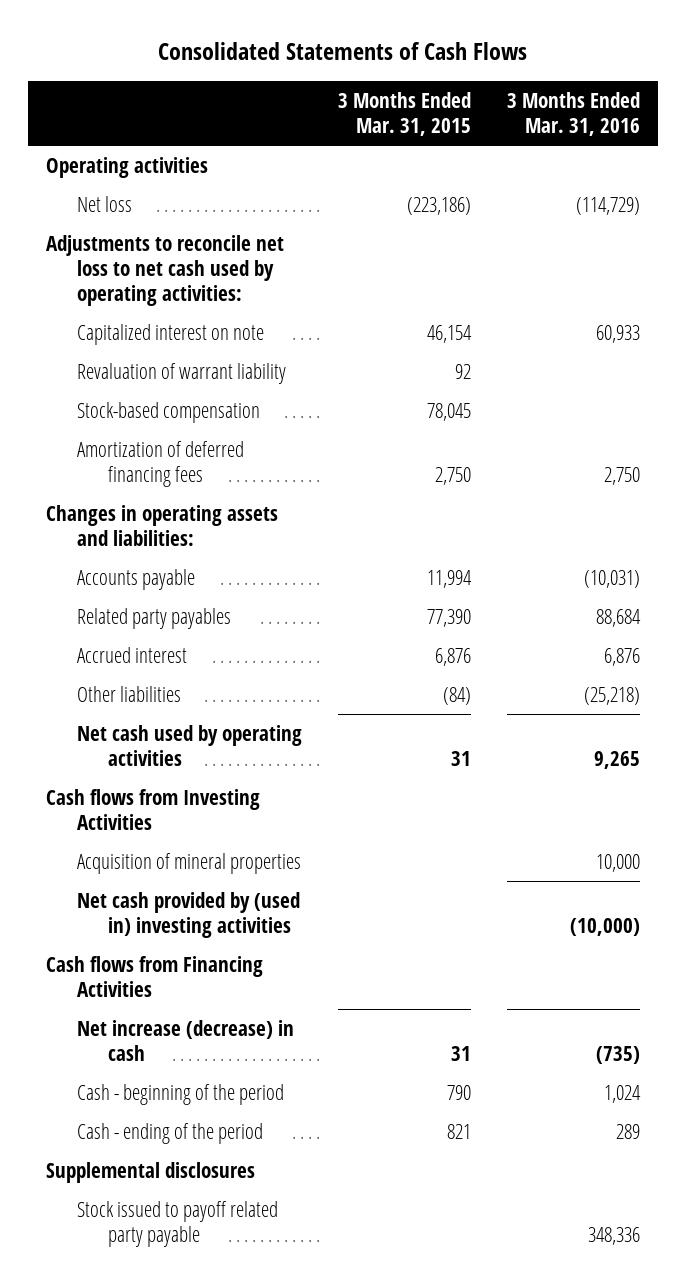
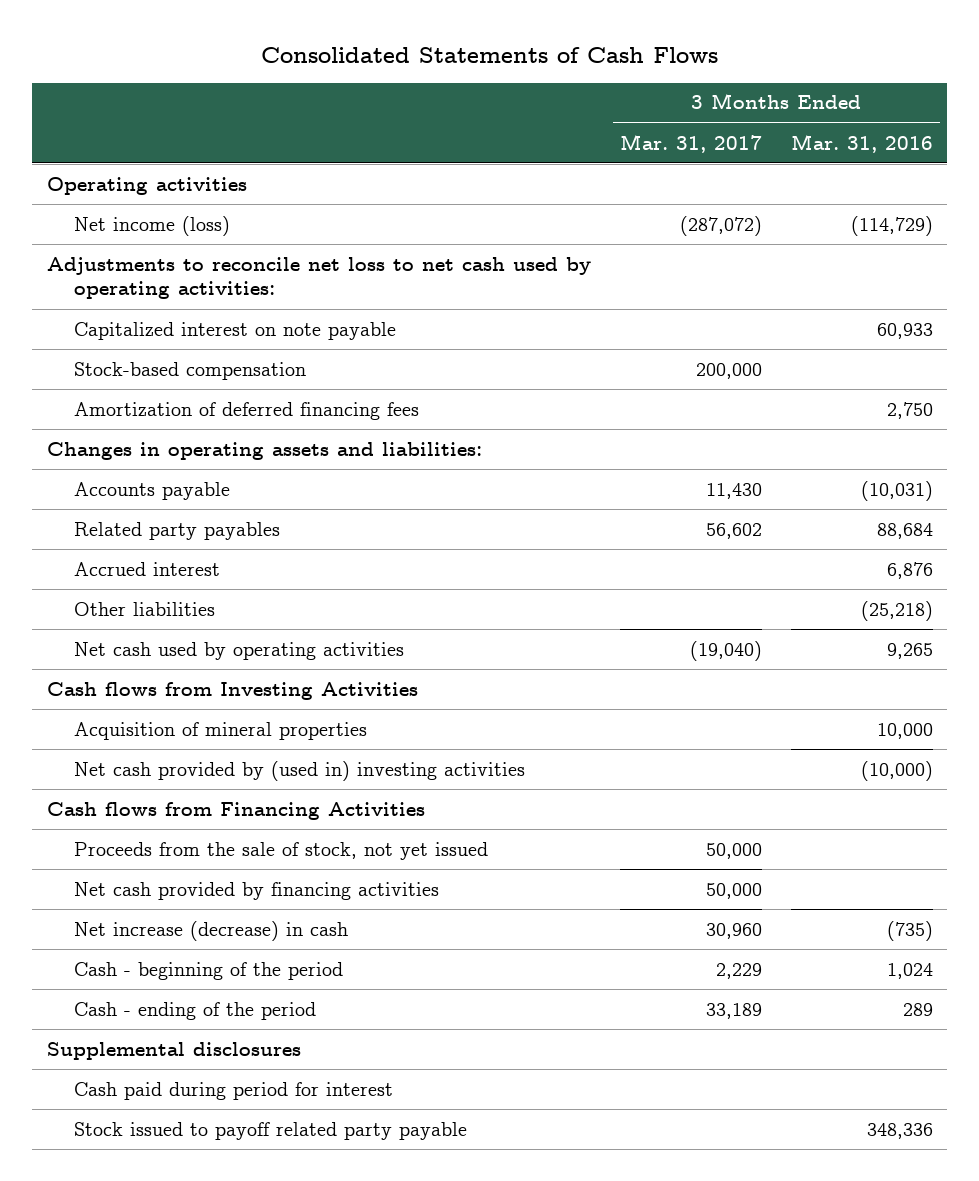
[337,92,471,137] 3 Months Ended Mar. 31, 2015 -> none
none -> [619,133,762,153] Mar. 31, 2017
[76,195,132,212] Net loss -> [74,215,231,236] Net income (loss)
[76,362,286,384] Revaluation of warrant liability -> none
[76,323,264,345] Capitalized interest on note -> [74,321,397,340] Capitalized interest on note payable
none -> [74,841,489,860] Proceeds from the sale of stock, not yet issued
none -> [74,881,440,900] Net cash provided by financing activities
none -> [74,1081,394,1100] Cash paid during period for interest

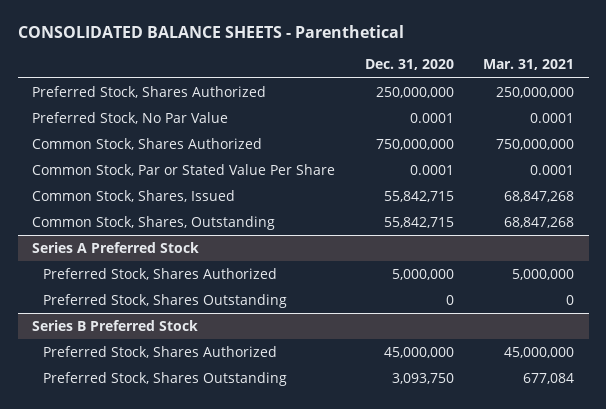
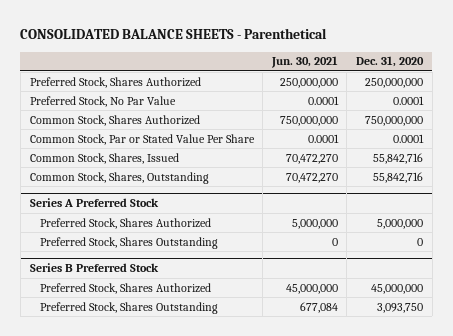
[483,59,575,71] Mar. 31, 2021 -> none
none -> [270,56,338,69] Jun. 30, 2021
[383,190,454,202] 55,842,715 -> [373,152,424,164] 55,842,716
[383,216,454,228] 55,842,715 -> [373,171,424,183] 55,842,716

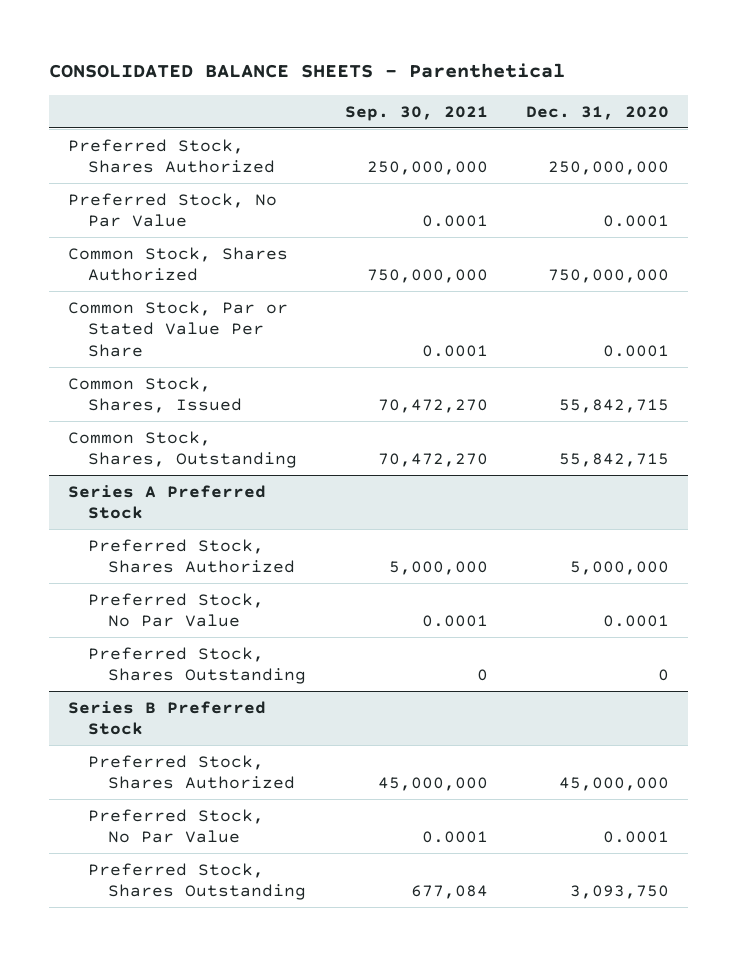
[270,56,338,69] Jun. 30, 2021 -> none
none -> [344,105,488,121] Sep. 30, 2021
[373,152,424,164] 55,842,716 -> [558,399,669,414] 55,842,715
[373,171,424,183] 55,842,716 -> [558,453,669,468] 55,842,715
none -> [88,592,265,628] Preferred Stock, No Par Value
none -> [88,808,265,844] Preferred Stock, No Par Value

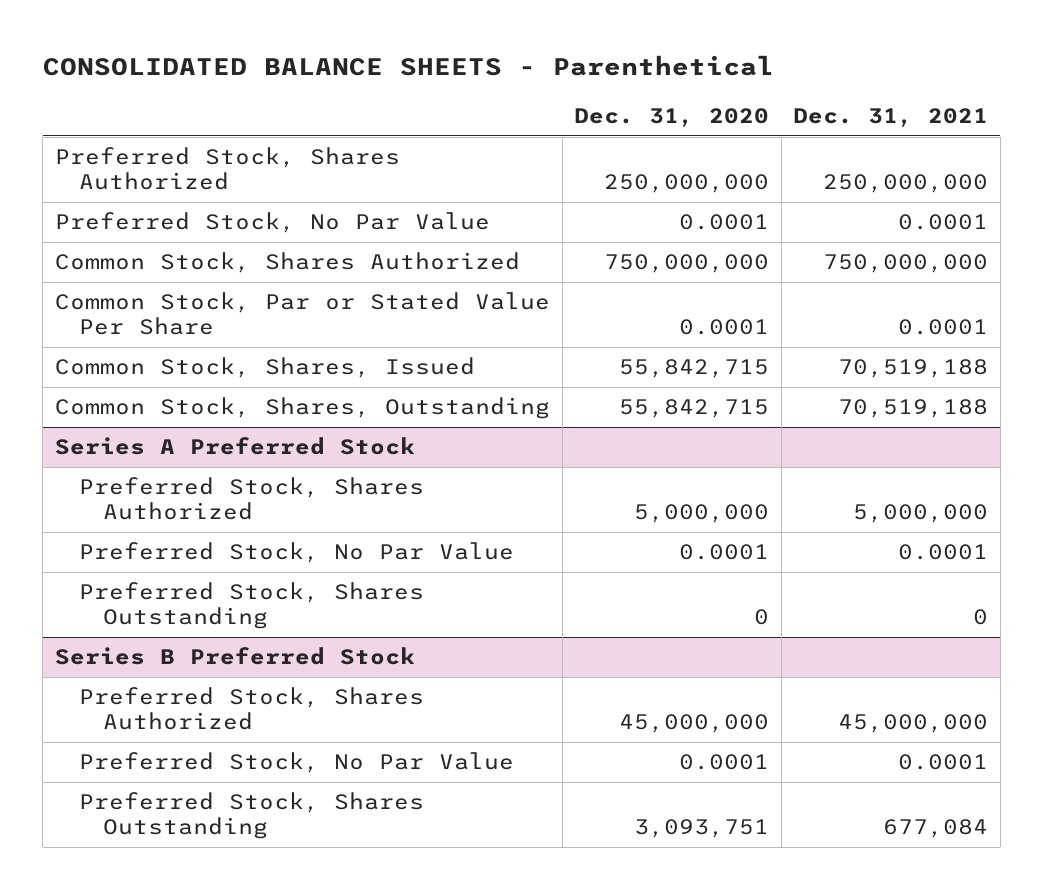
[344,105,488,121] Sep. 30, 2021 -> none
none -> [793,108,989,128] Dec. 31, 2021
[569,885,669,900] 3,093,750 -> [634,819,770,839] 3,093,751

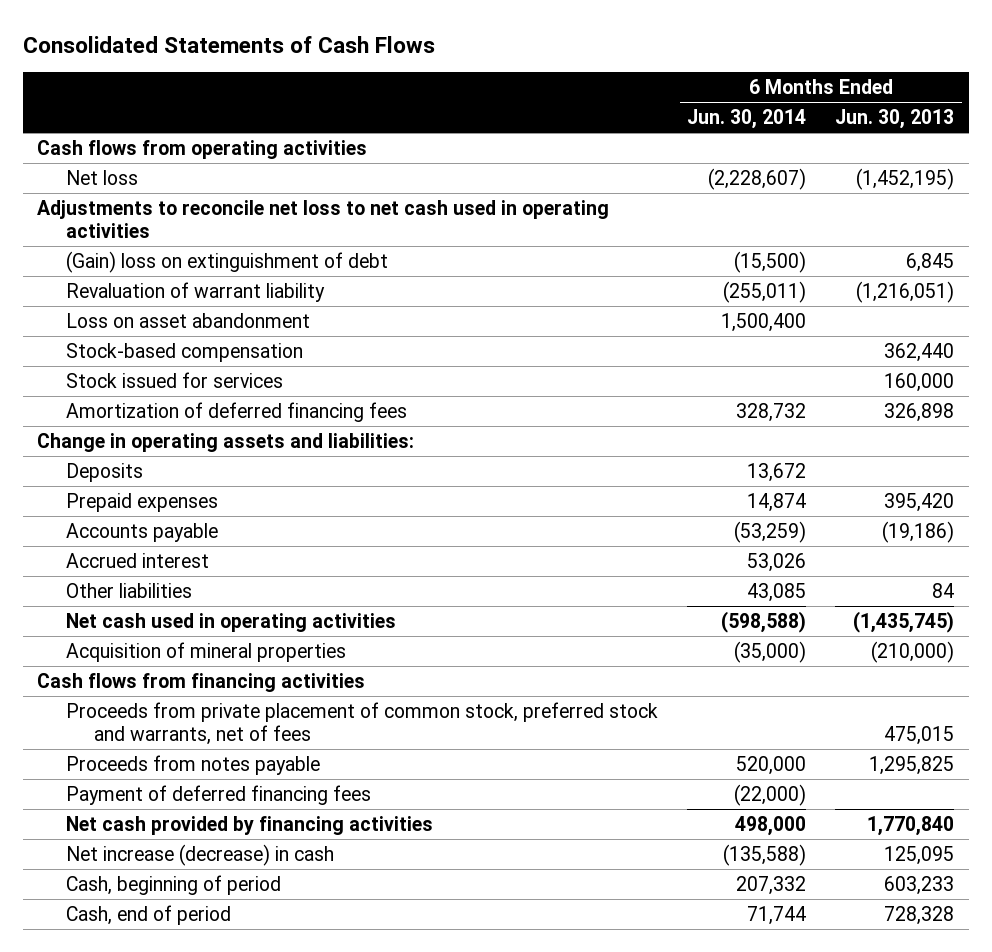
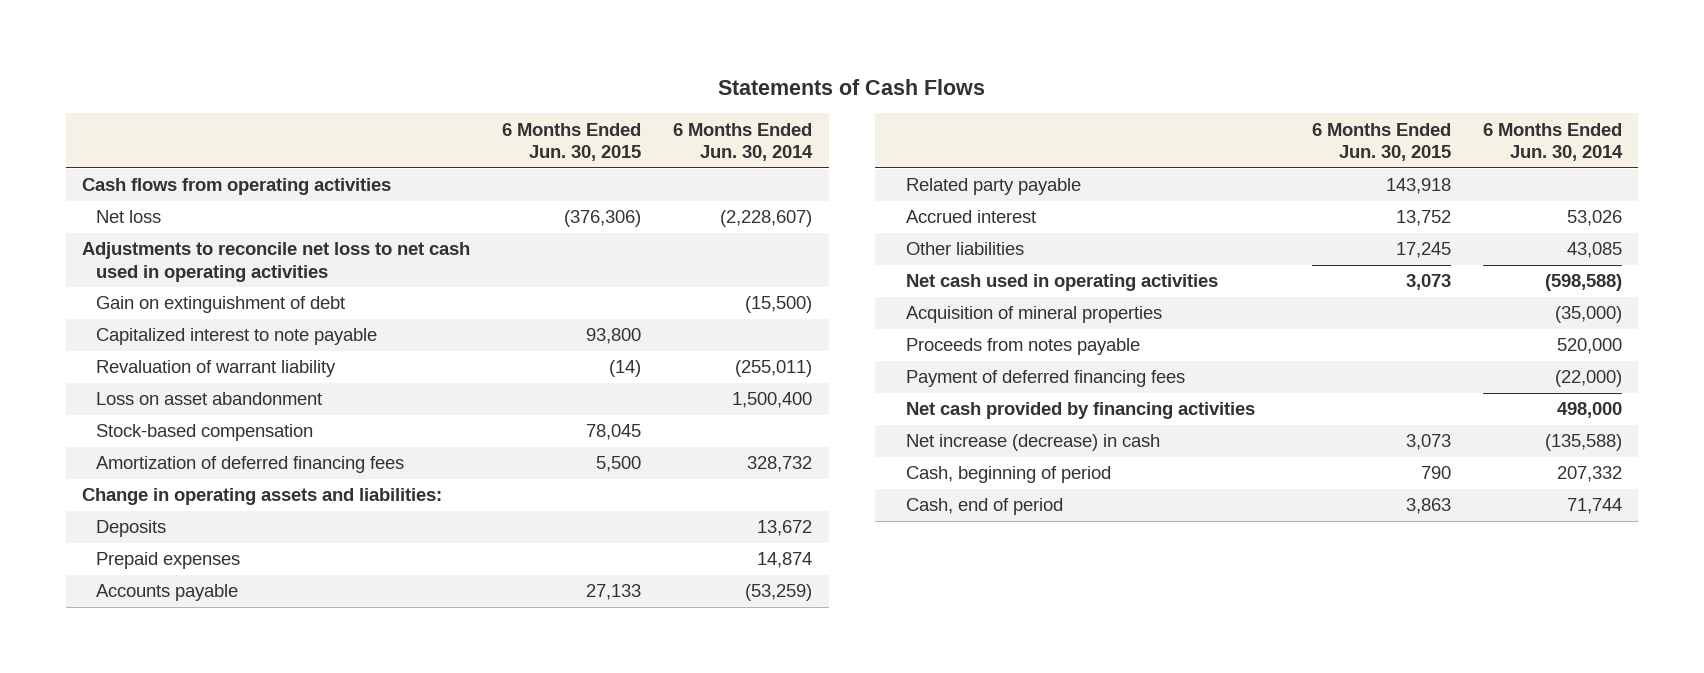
[22,35,435,53] Consolidated Statements of Cash Flows -> [718,78,986,95] Statements of Cash Flows
[835,109,955,130] Jun. 30, 2013 -> none
none -> [502,122,642,162] 6 Months Ended Jun. 30, 2015
[65,250,388,273] (Gain) loss on extinguishment of debt -> [96,296,346,314] Gain on extinguishment of debt
none -> [96,328,378,346] Capitalized interest to note payable
[65,371,283,388] Stock issued for services -> none
none -> [905,178,1081,196] Related party payable
[37,672,366,692] Cash flows from financing activities -> none
[65,701,658,746] Proceeds from private placement of common stock, preferred stock and warrants, net of fees -> none

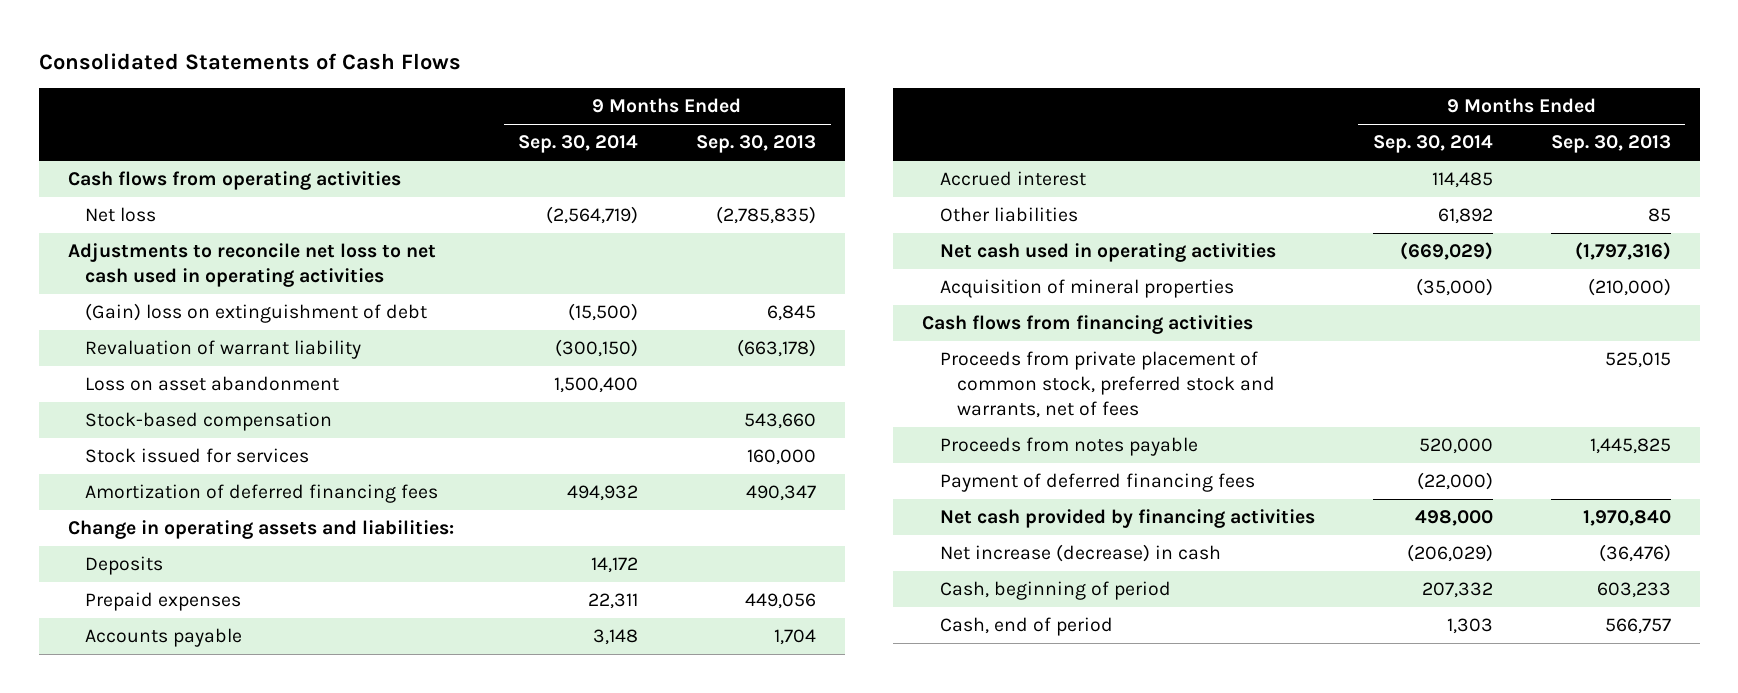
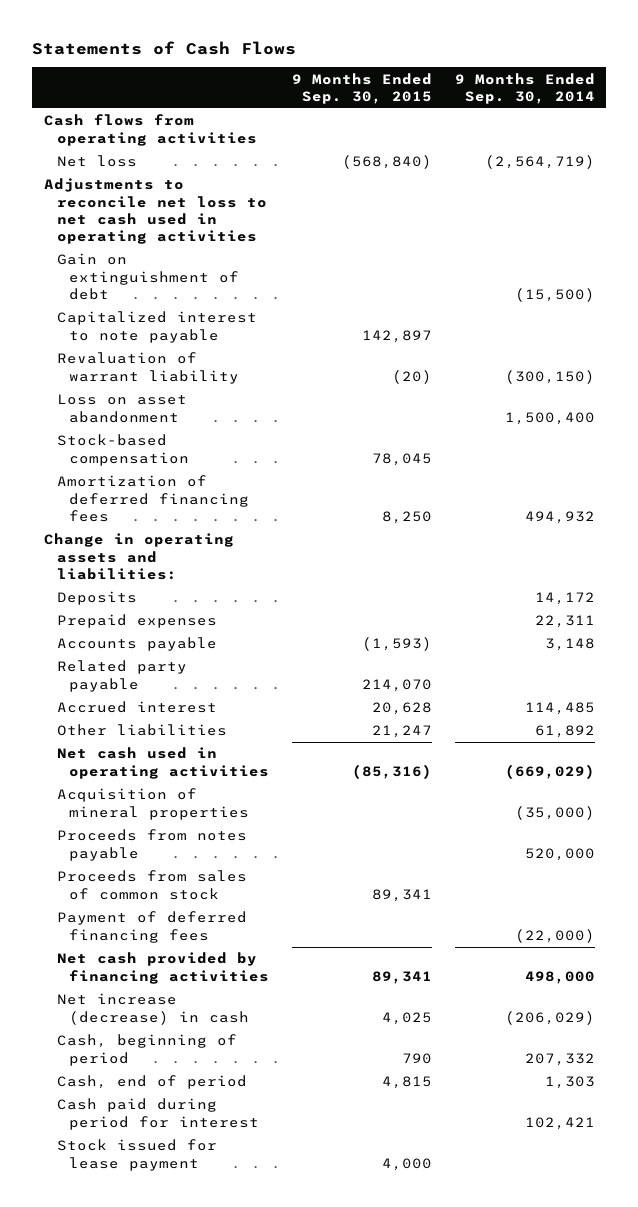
[38,52,461,70] Consolidated Statements of Cash Flows -> [32,40,297,55] Statements of Cash Flows
[696,135,817,154] Sep. 30, 2013 -> none
none -> [291,72,432,104] 9 Months Ended Sep. 30, 2015
[85,303,428,324] (Gain) loss on extinguishment of debt -> [56,253,240,301] Gain on extinguishment of debt
none -> [56,311,257,343] Capitalized interest to note payable
[85,448,310,464] Stock issued for services -> none
none -> [56,660,187,692] Related party payable
[922,315,1254,335] Cash flows from financing activities -> none
[939,351,1276,418] Proceeds from private placement of common stock, preferred stock and warrants, net of fees -> none
none -> [56,870,247,900] Proceeds from sales of common stock
none -> [56,1098,260,1130] Cash paid during period for interest
none -> [56,1139,217,1171] Stock issued for lease payment

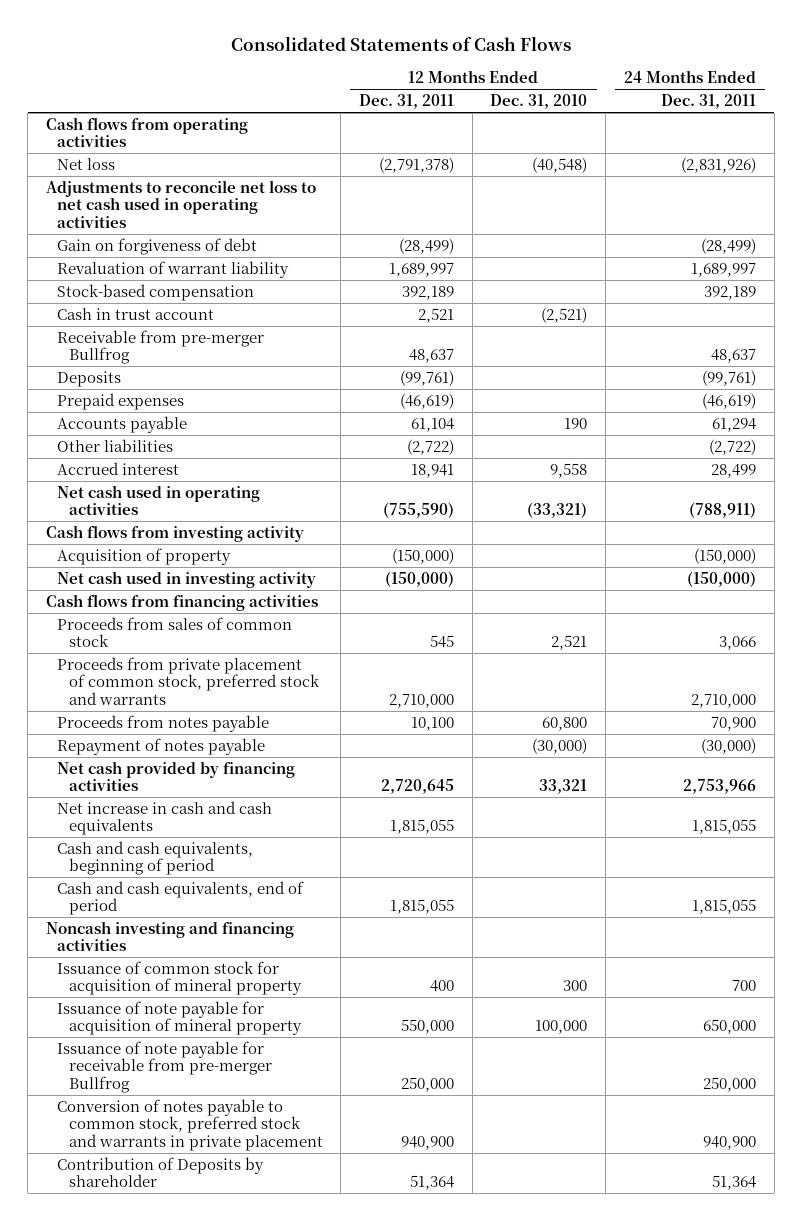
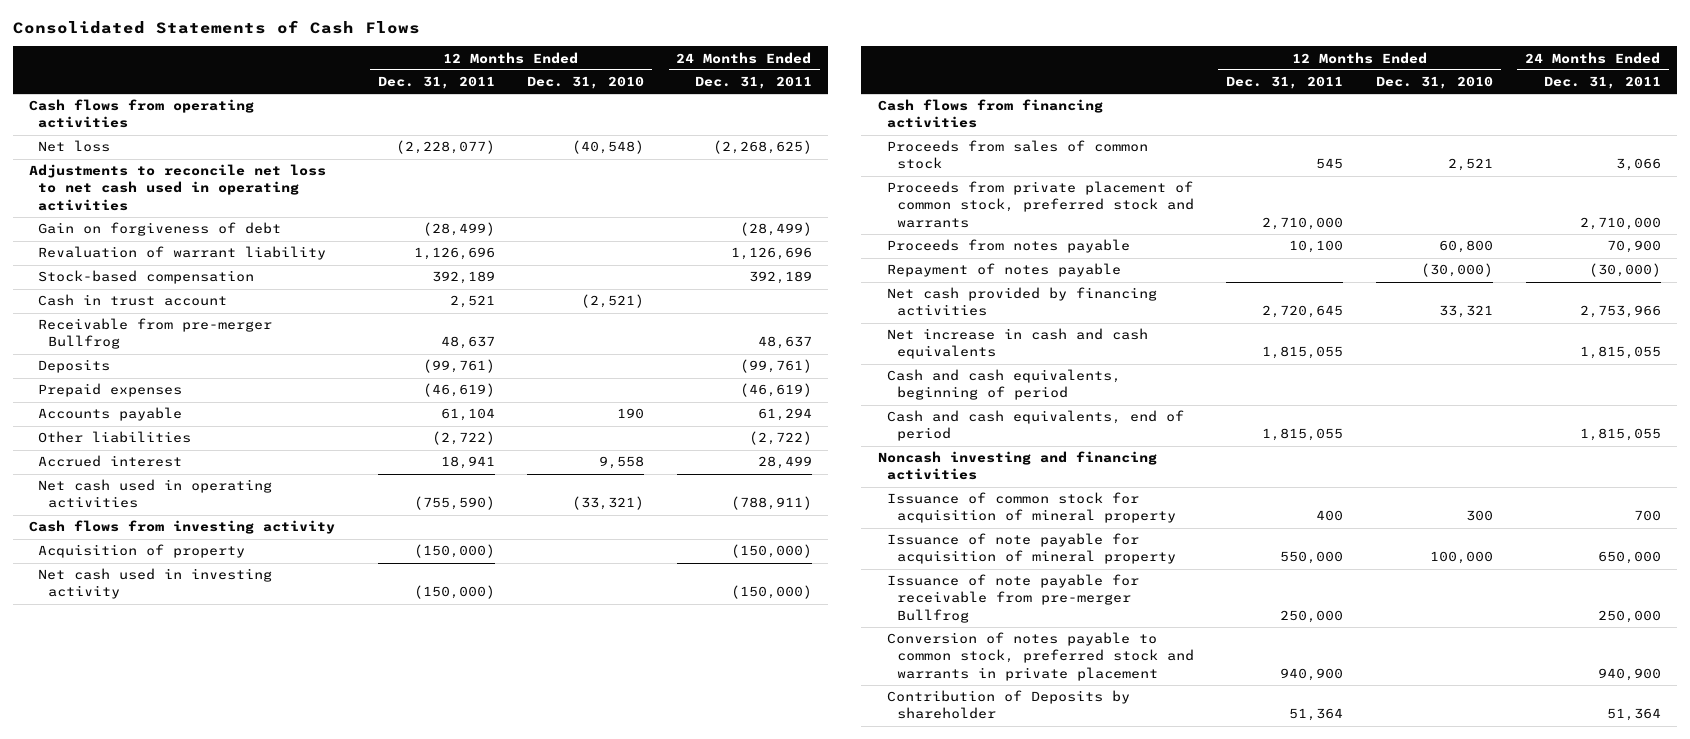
[379,156,455,173] (2,791,378) -> [395,140,495,155] (2,228,077)
[680,156,756,173] (2,831,926) -> [712,140,812,155] (2,268,625)
[389,262,455,277] 1,689,997 -> [413,247,495,261] 1,126,696
[690,262,756,277] 1,689,997 -> [730,247,812,261] 1,126,696

